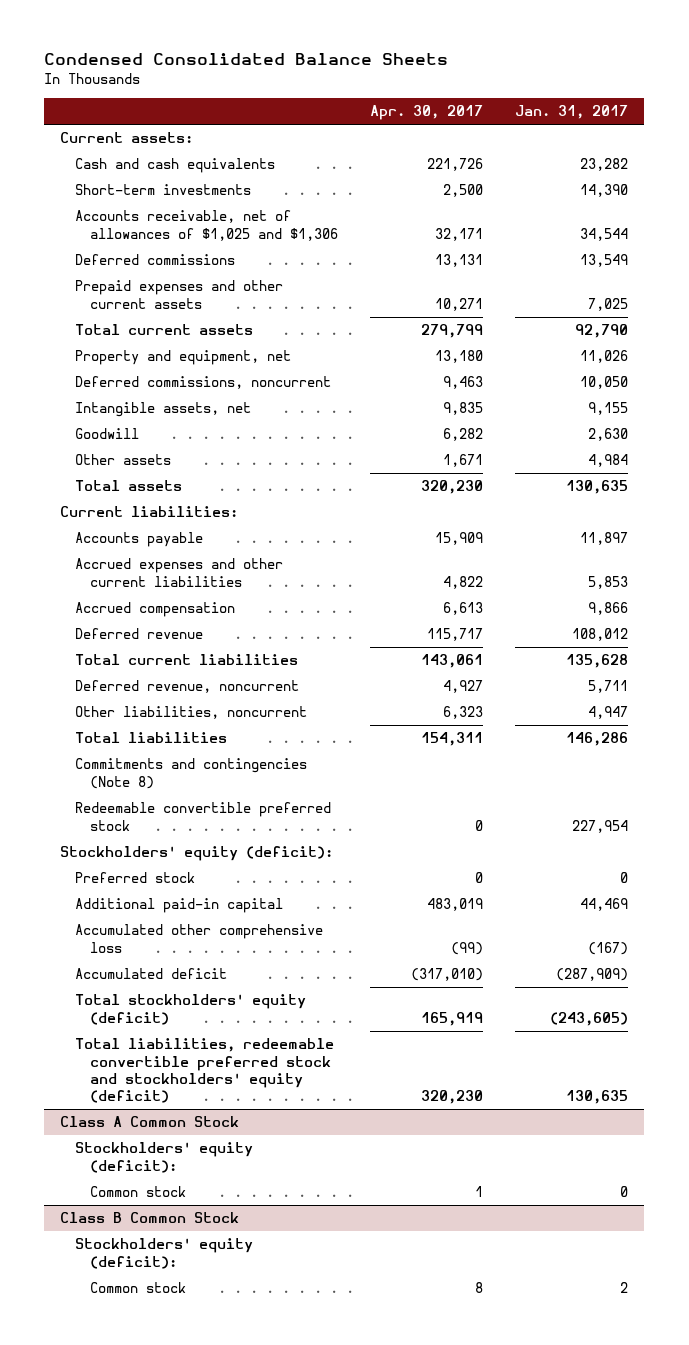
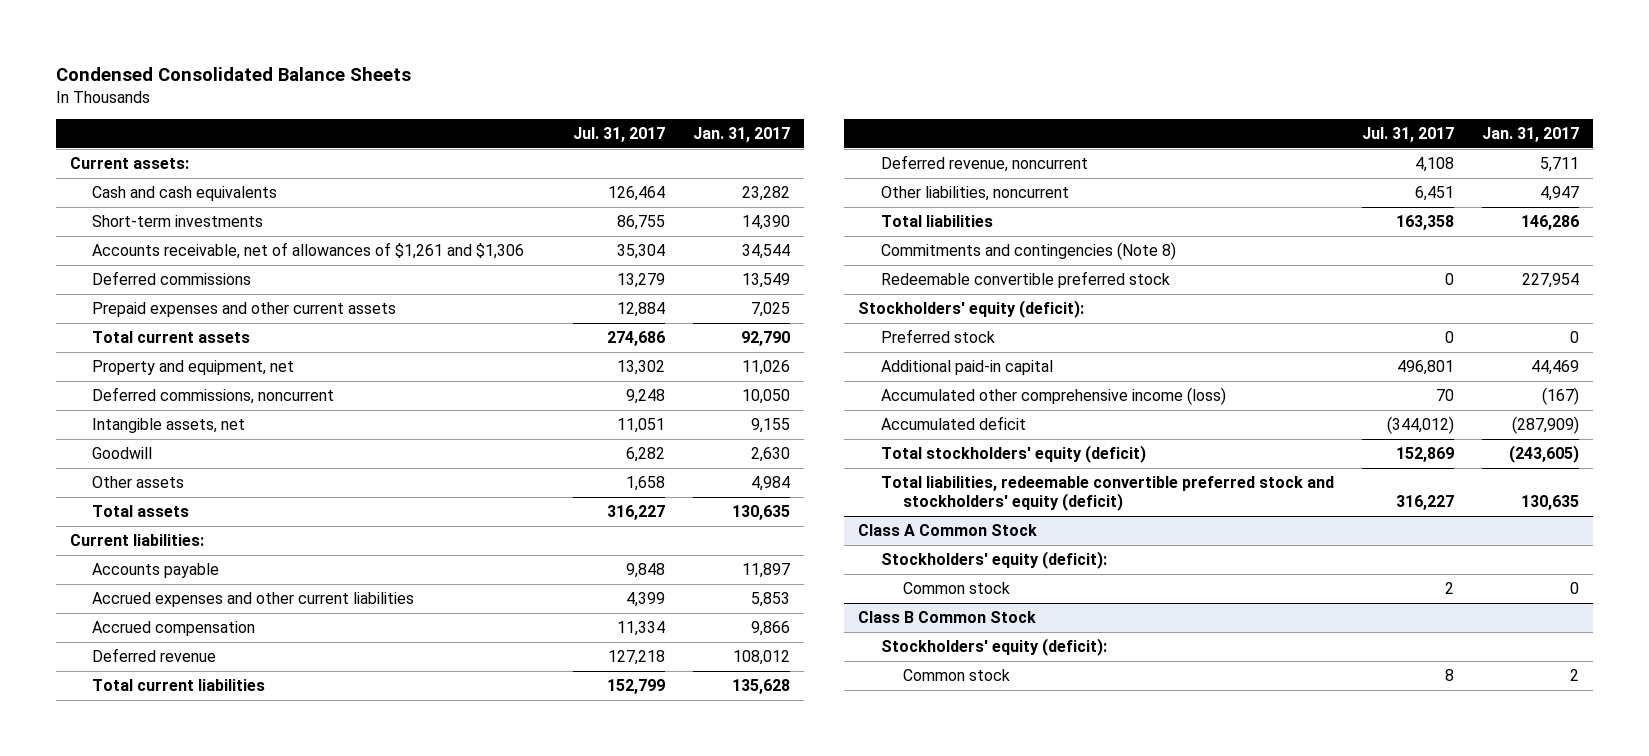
[369,105,483,121] Apr. 30, 2017 -> none
none -> [573,127,666,143] Jul. 31, 2017
[74,210,338,241] Accounts receivable, net of allowances of $1,025 and $1,306 -> [92,242,525,260] Accounts receivable, net of allowances of $1,261 and $1,306
[74,924,323,953] Accumulated other comprehensive loss -> [880,387,1226,406] Accumulated other comprehensive income (loss)

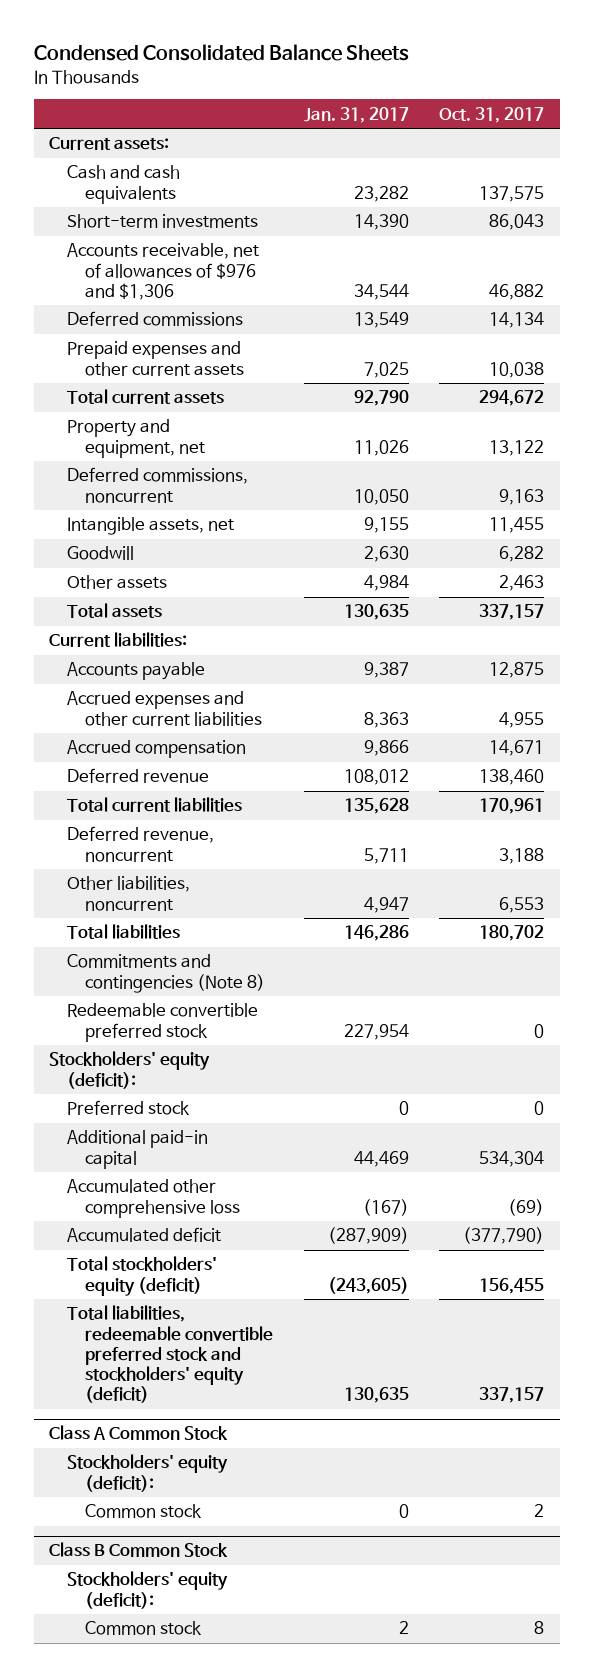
[573,127,666,143] Jul. 31, 2017 -> none
none -> [439,106,545,123] Oct. 31, 2017
[92,242,525,260] Accounts receivable, net of allowances of $1,261 and $1,306 -> [67,243,260,300] Accounts receivable, net of allowances of $976 and $1,306
[742,563,791,579] 11,897 -> [363,662,409,679] 9,387
[751,592,791,608] 5,853 -> [363,711,409,728] 8,363
[880,387,1226,406] Accumulated other comprehensive income (loss) -> [67,1179,241,1218] Accumulated other comprehensive loss

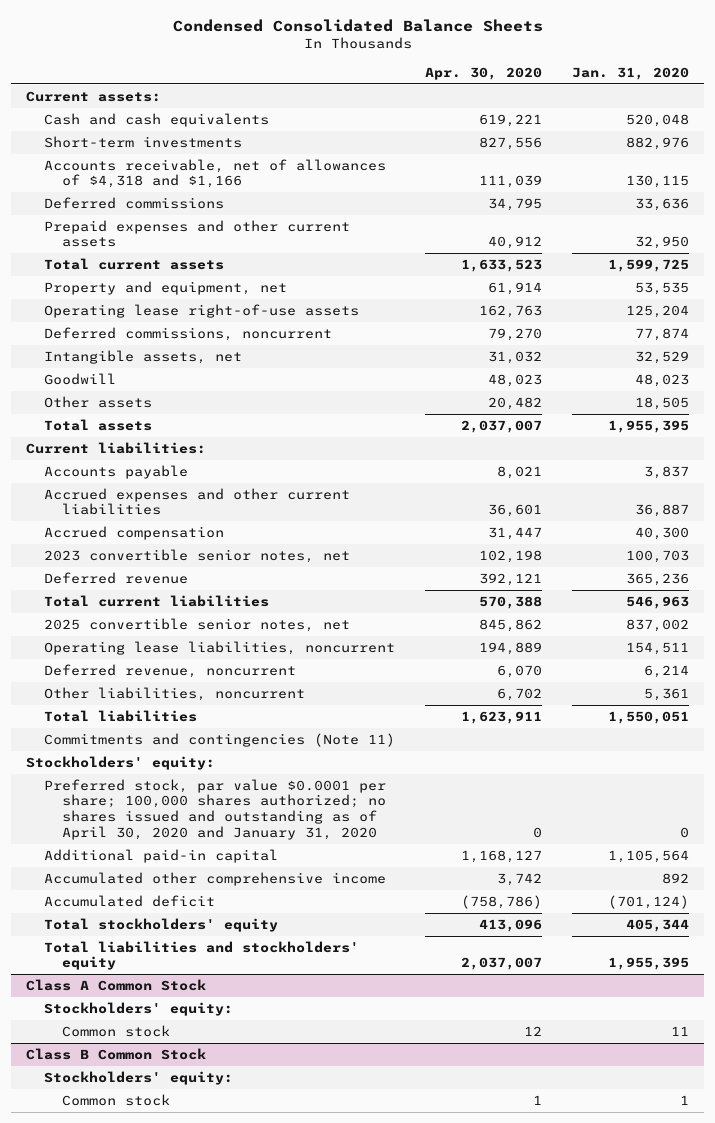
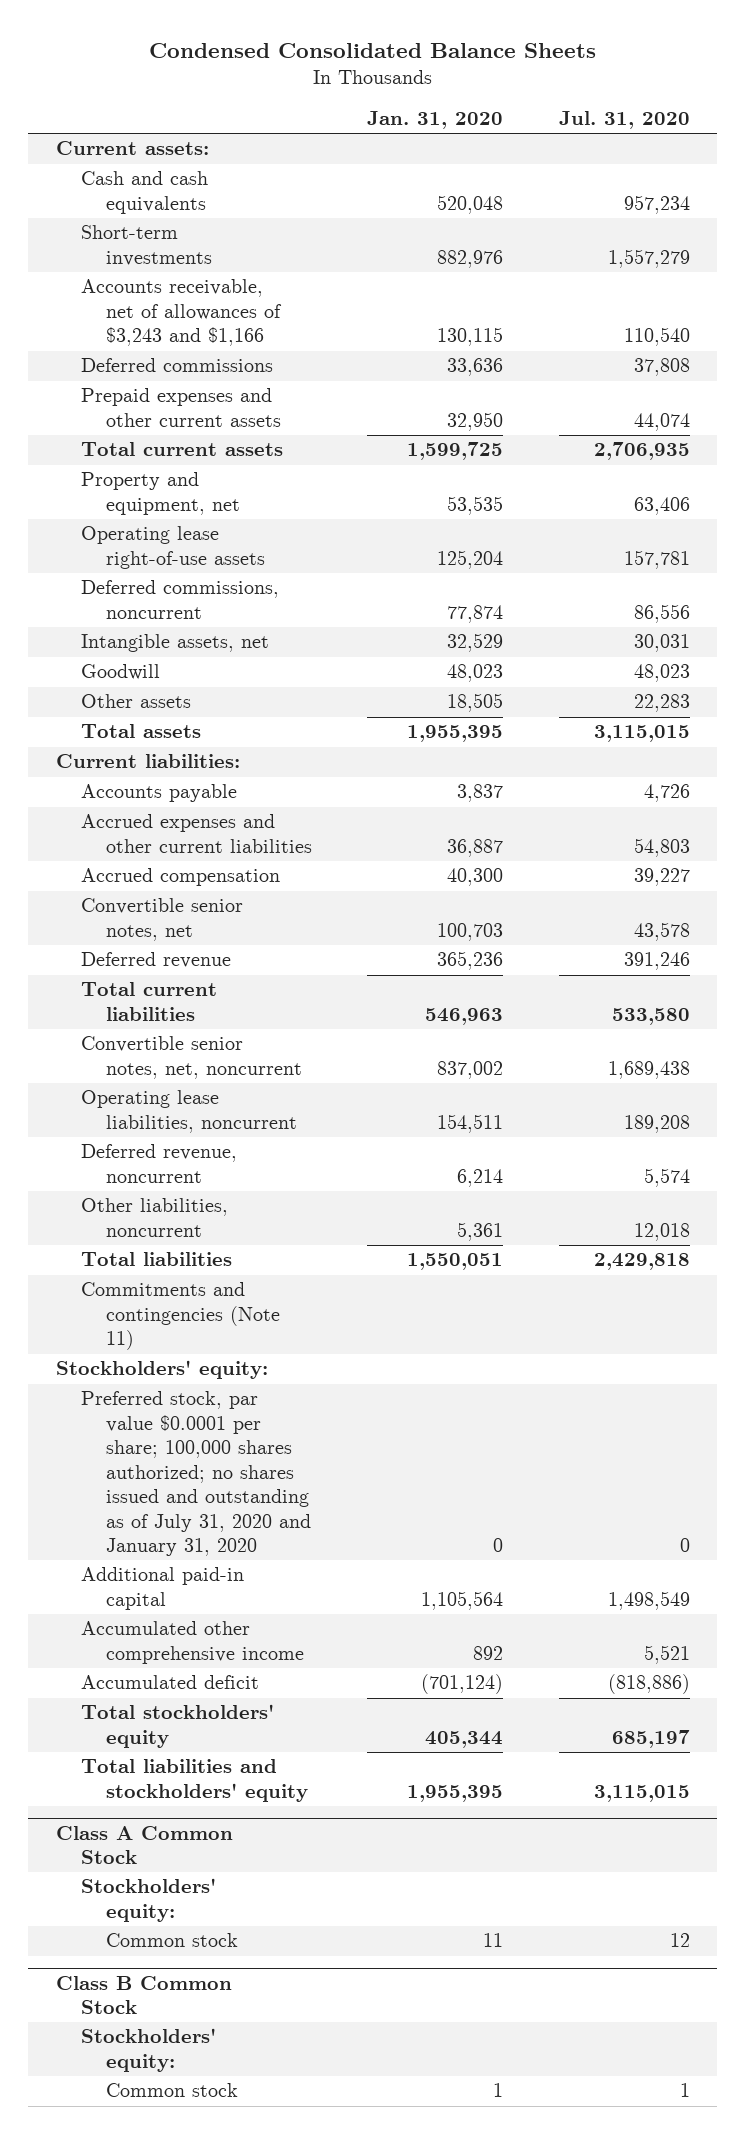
[425,66,543,80] Apr. 30, 2020 -> none
none -> [558,111,690,130] Jul. 31, 2020
[44,158,387,189] Accounts receivable, net of allowances of $4,318 and $1,166 -> [80,279,282,347] Accounts receivable, net of allowances of $3,243 and $1,166
[44,548,351,563] 2023 convertible senior notes, net -> [80,898,243,941] Convertible senior notes, net
[44,617,351,632] 2025 convertible senior notes, net -> [80,1036,302,1079] Convertible senior notes, net, noncurrent
[44,778,387,840] Preferred stock, par value $0.0001 per share; 100,000 shares authorized; no shares issued and outstanding as of April 30, 2020 and January 31, 2020 -> [80,1391,311,1557] Preferred stock, par value $0.0001 per share; 100,000 shares authorized; no shares issued and outstanding as of July 31, 2020 and January 31, 2020

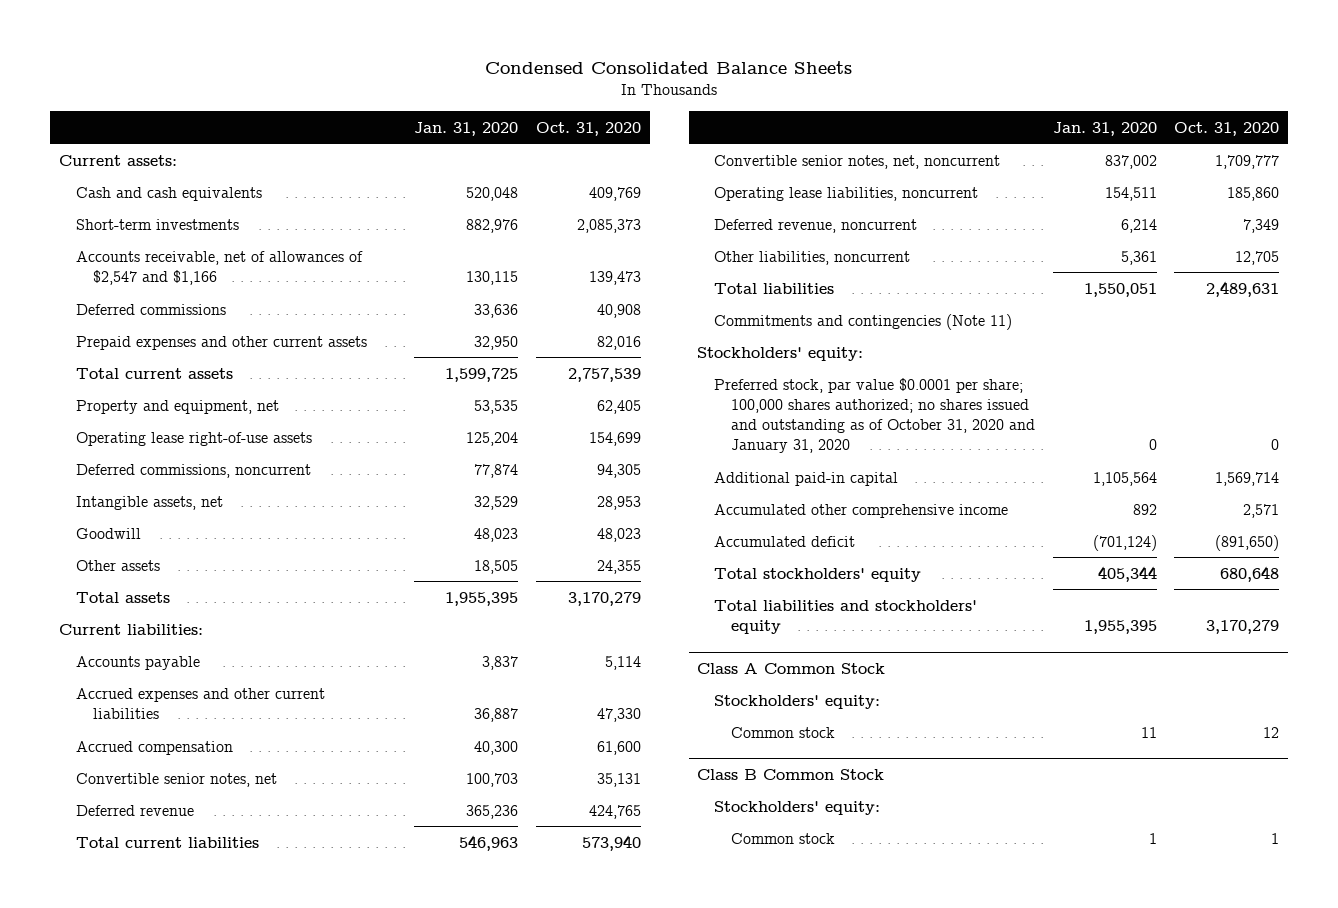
[558,111,690,130] Jul. 31, 2020 -> none
none -> [535,121,641,136] Oct. 31, 2020
[80,279,282,347] Accounts receivable, net of allowances of $3,243 and $1,166 -> [75,250,363,285] Accounts receivable, net of allowances of $2,547 and $1,166
[80,1391,311,1557] Preferred stock, par value $0.0001 per share; 100,000 shares authorized; no shares issued and outstanding as of July 31, 2020 and January 31, 2020 -> [714,377,1036,454] Preferred stock, par value $0.0001 per share; 100,000 shares authorized; no shares issued and outstanding as of October 31, 2020 and January 31, 2020

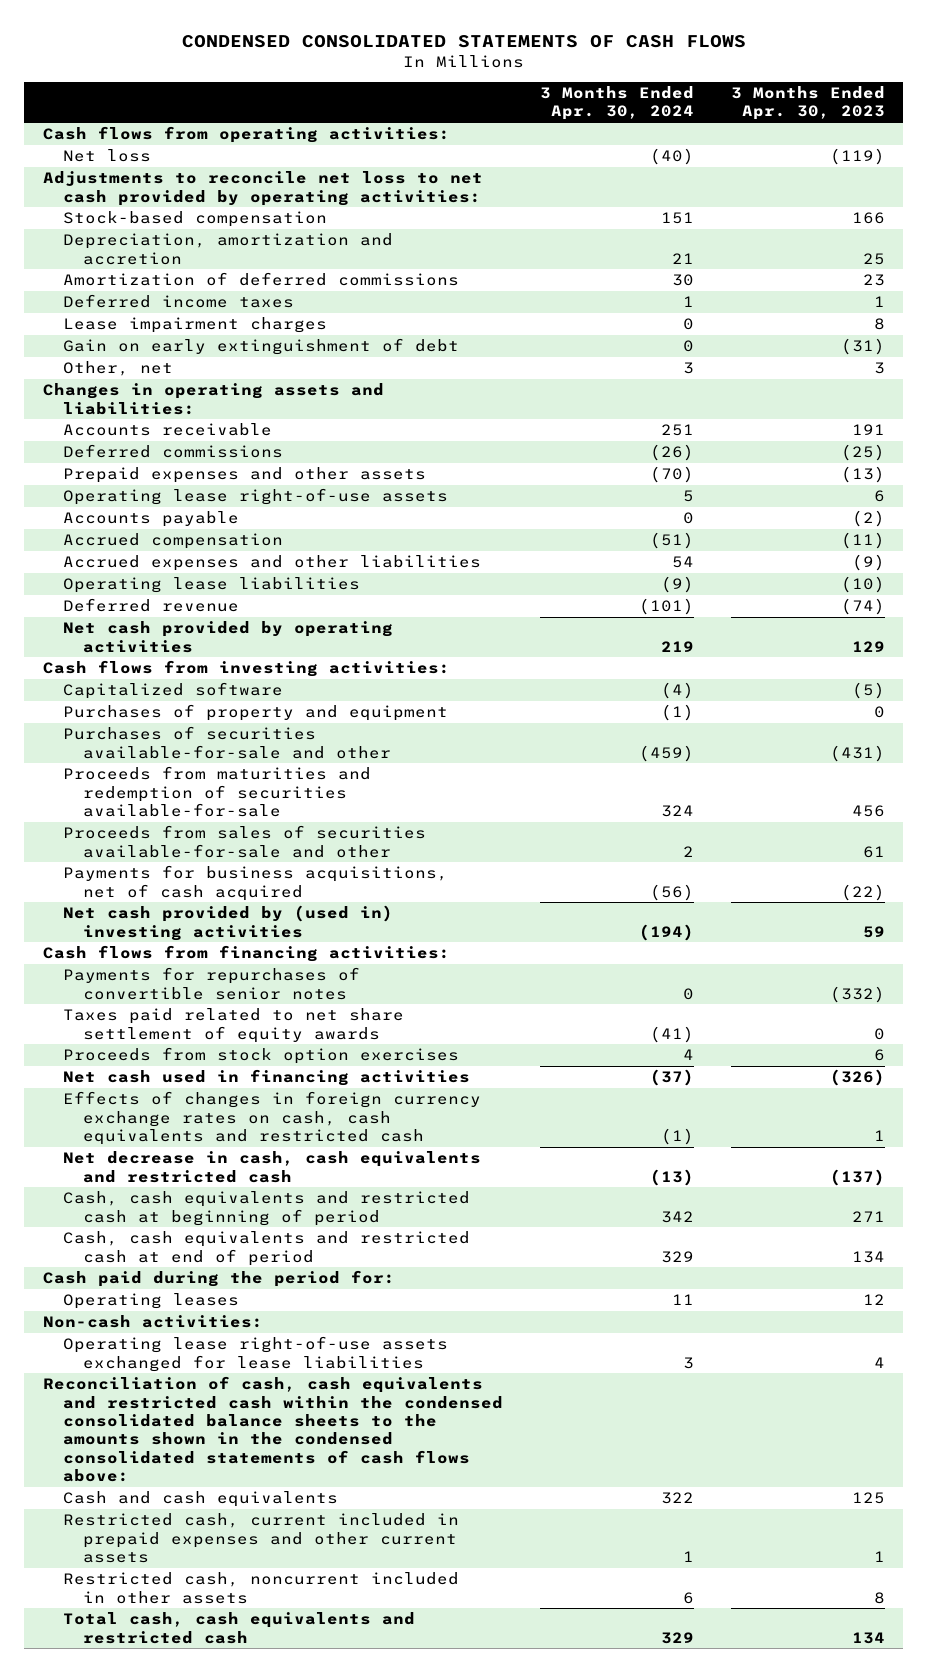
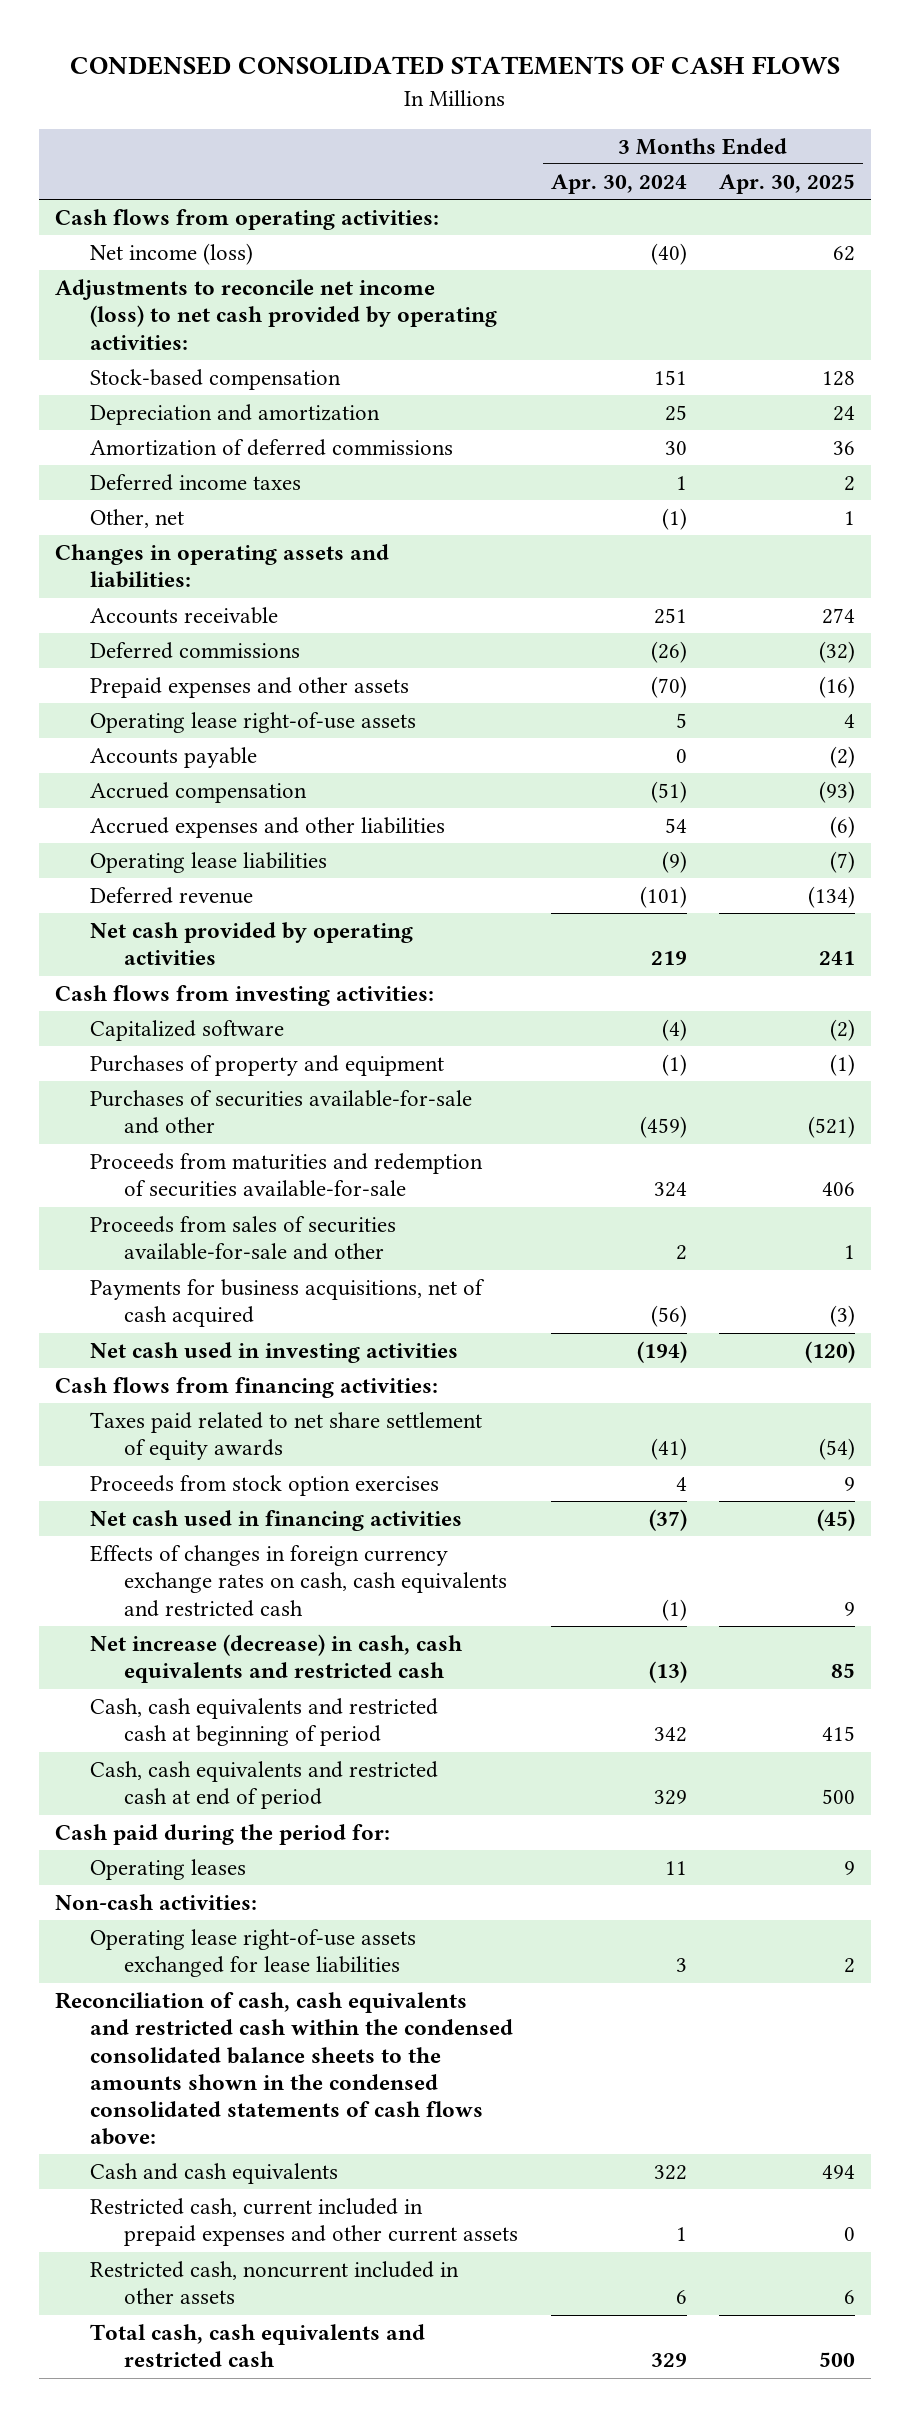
[730,85,885,121] 3 Months Ended Apr. 30, 2023 -> none
none -> [718,174,855,195] Apr. 30, 2025
[62,149,151,163] Net loss -> [89,243,253,266] Net income (loss)
[42,171,483,206] Adjustments to reconcile net loss to net cash provided by operating activities: -> [54,279,497,350] Adjustments to reconcile net income (loss) to net cash provided by operating activities:
[62,233,393,265] Depreciation, amortization and accretion -> [89,404,380,426] Depreciation and amortization
[671,252,694,264] 21 -> [664,405,687,422] 25
[62,317,327,334] Lease impairment charges -> none
[62,338,459,356] Gain on early extinguishment of debt -> none
[682,362,694,375] 3 -> [661,508,687,531] (1)
[62,905,393,941] Net cash provided by (used in) investing activities -> [89,1342,458,1364] Net cash used in investing activities
[62,967,360,1000] Payments for repurchases of convertible senior notes -> none
[62,1151,481,1183] Net decrease in cash, cash equivalents and restricted cash -> [89,1634,463,1684] Net increase (decrease) in cash, cash equivalents and restricted cash

